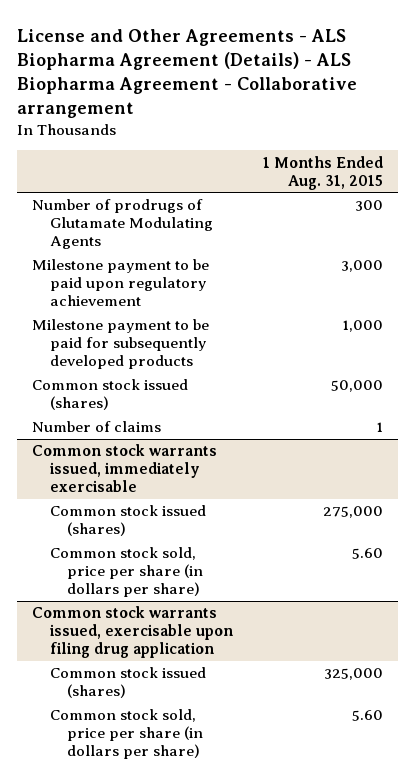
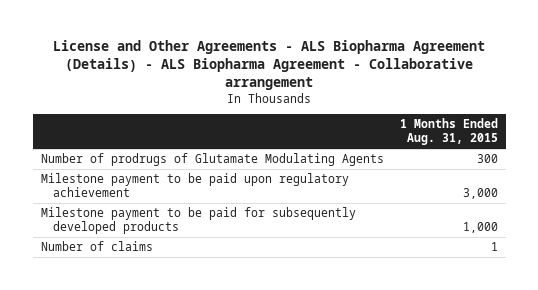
[32,379,189,411] Common stock issued (shares) -> none
[32,444,218,493] Common stock warrants issued, immediately exercisable -> none
[49,505,206,537] Common stock issued (shares) -> none
[49,547,204,598] Common stock sold, price per share (in dollars per share) -> none
[32,606,233,659] Common stock warrants issued, exercisable upon filing drug application -> none
[49,667,206,699] Common stock issued (shares) -> none
[49,709,204,760] Common stock sold, price per share (in dollars per share) -> none

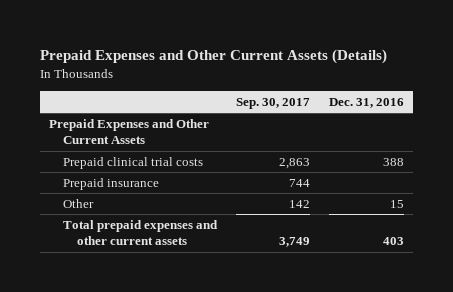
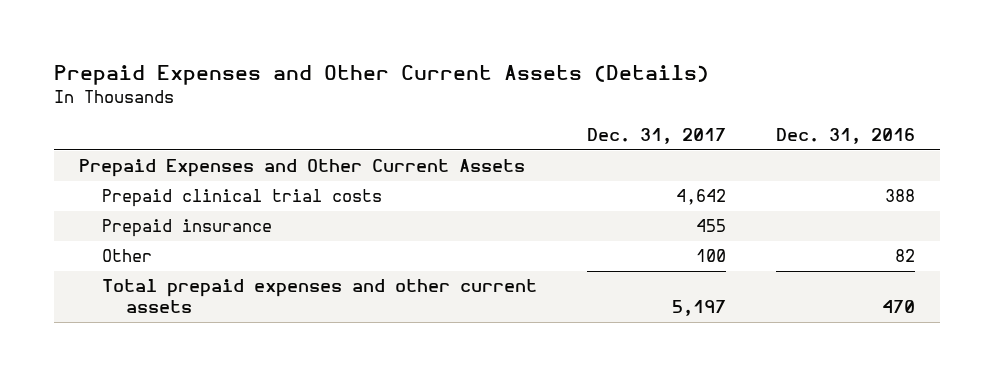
[235,97,310,109] Sep. 30, 2017 -> none
none -> [587,127,727,144] Dec. 31, 2017
[389,199,404,208] 15 -> [895,249,916,263] 82
[382,237,404,246] 403 -> [882,299,916,313] 470

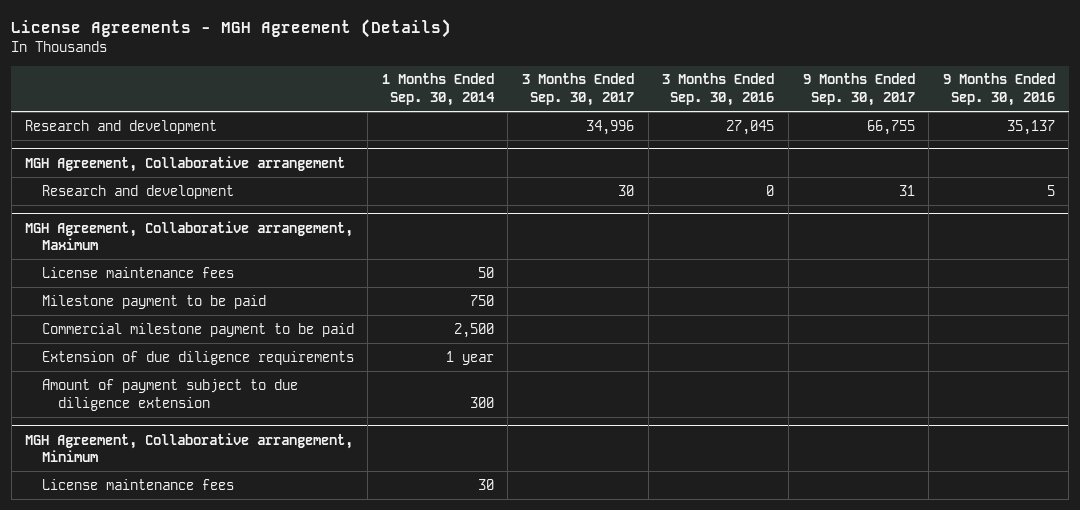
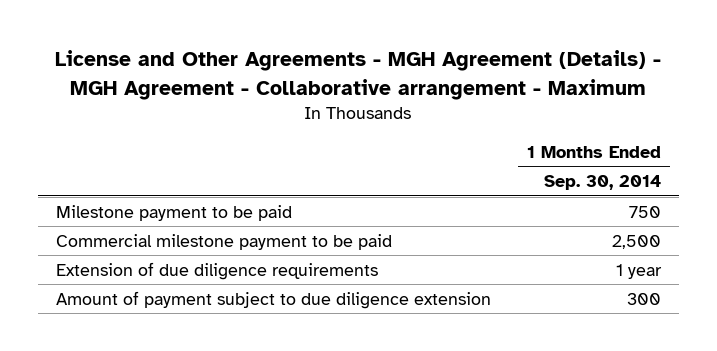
[11,18,452,38] License Agreements - MGH Agreement (Details) -> [55,50,662,100] License and Other Agreements - MGH Agreement (Details) - MGH Agreement - Collaborative arrangement - Maximum
[522,73,635,107] 3 Months Ended Sep. 30, 2017 -> none
[662,73,775,107] 3 Months Ended Sep. 30, 2016 -> none
[802,73,915,107] 9 Months Ended Sep. 30, 2017 -> none
[942,73,1055,107] 9 Months Ended Sep. 30, 2016 -> none
[25,119,218,134] Research and development -> none
[25,155,346,172] MGH Agreement, Collaborative arrangement -> none
[41,184,234,199] Research and development -> none
[25,220,354,251] MGH Agreement, Collaborative arrangement, Maximum -> none
[41,266,234,278] License maintenance fees -> none
[25,432,354,463] MGH Agreement, Collaborative arrangement, Minimum -> none
[41,478,234,490] License maintenance fees -> none

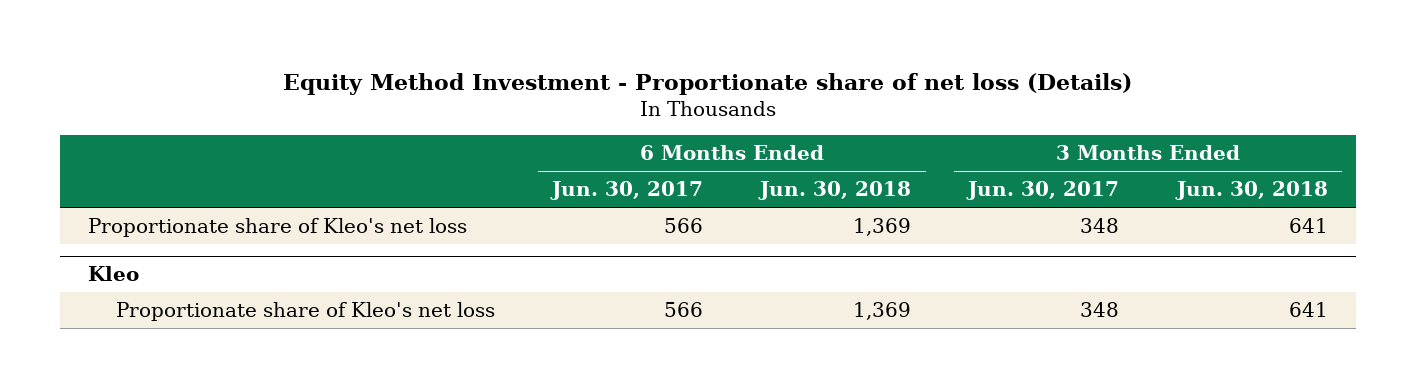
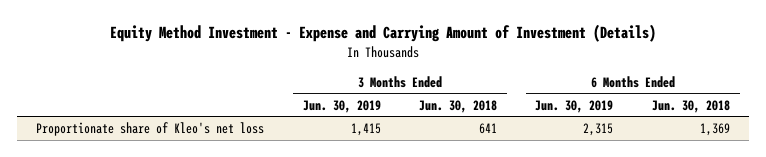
[282,72,1132,95] Equity Method Investment - Proportionate share of net loss (Details) -> [110,24,657,43] Equity Method Investment - Expense and Carrying Amount of Investment (Details)
[550,181,704,201] Jun. 30, 2017 -> none
[966,181,1120,201] Jun. 30, 2017 -> none
none -> [302,99,381,113] Jun. 30, 2019
none -> [535,99,614,113] Jun. 30, 2019
[88,266,140,282] Kleo -> none
[115,302,495,322] Proportionate share of Kleo's net loss -> none

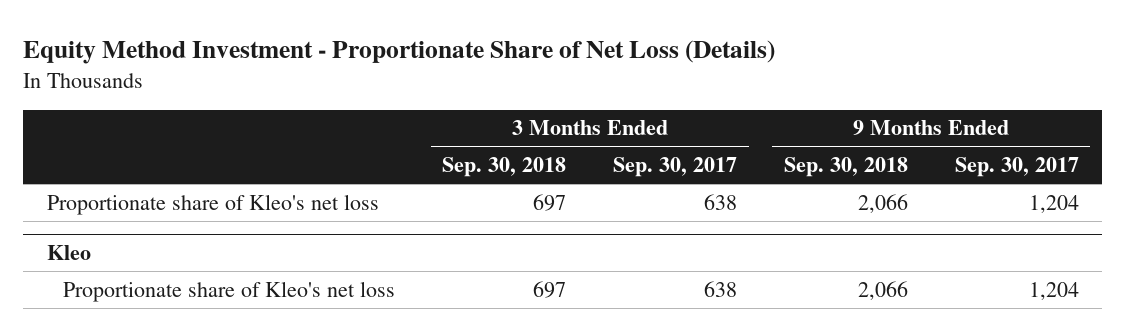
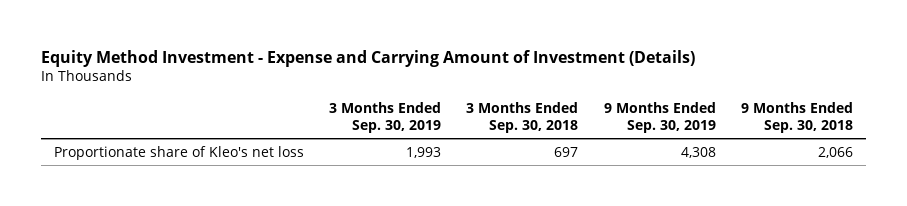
[23,39,776,64] Equity Method Investment - Proportionate Share of Net Loss (Details) -> [40,49,695,67] Equity Method Investment - Expense and Carrying Amount of Investment (Details)
[613,157,738,178] Sep. 30, 2017 -> none
[954,157,1079,178] Sep. 30, 2017 -> none
none -> [328,102,441,134] 3 Months Ended Sep. 30, 2019
none -> [603,102,716,134] 9 Months Ended Sep. 30, 2019
[46,245,91,261] Kleo -> none
[63,280,396,302] Proportionate share of Kleo's net loss -> none

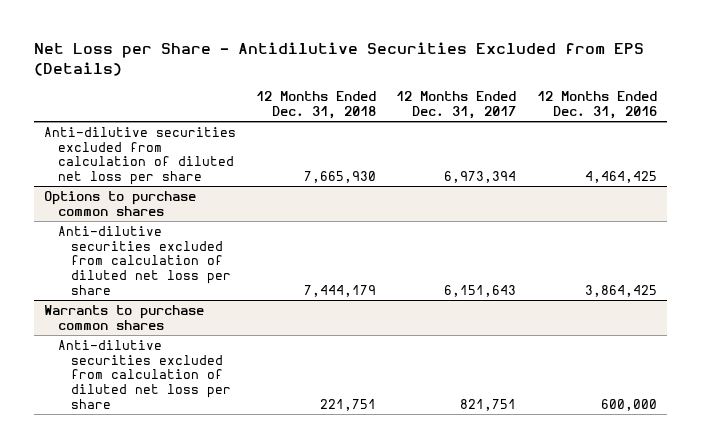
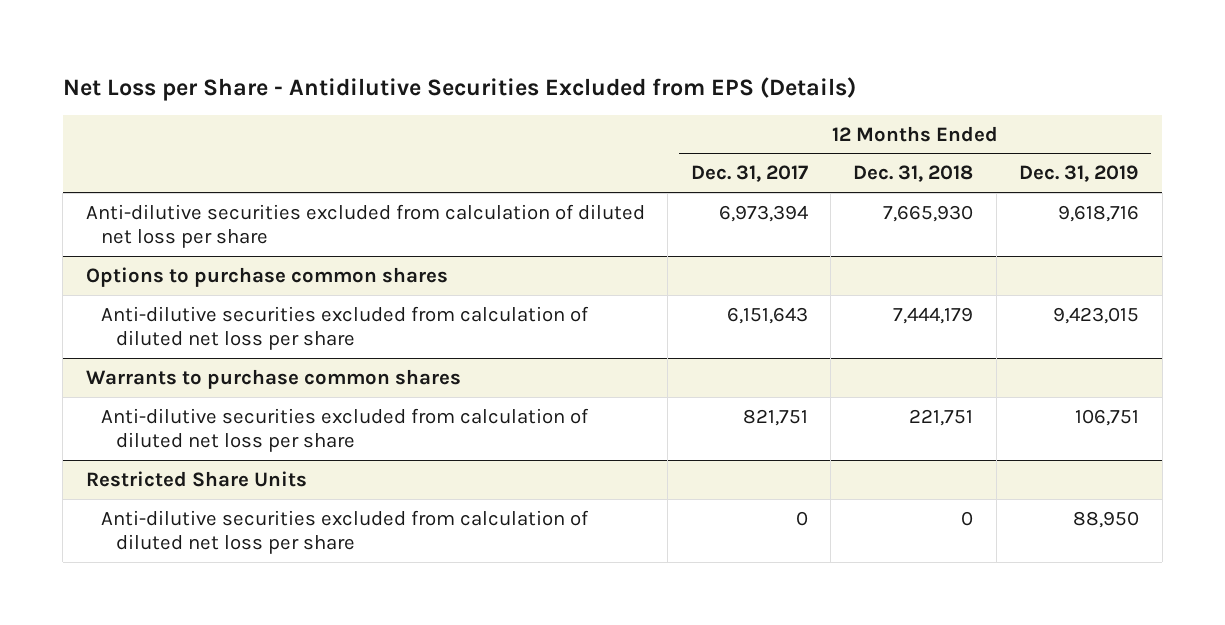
[536,91,657,120] 12 Months Ended Dec. 31, 2016 -> none
none -> [1019,165,1140,183] Dec. 31, 2019
none -> [85,470,307,487] Restricted Share Units
none -> [100,509,589,555] Anti-dilutive securities excluded from calculation of diluted net loss per share

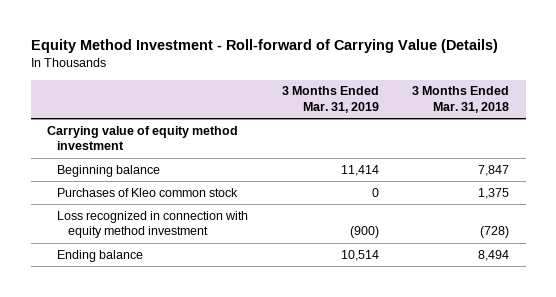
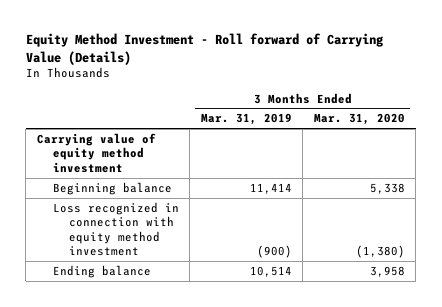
[30,39,498,54] Equity Method Investment - Roll-forward of Carrying Value (Details) -> [25,32,384,65] Equity Method Investment - Roll forward of Carrying Value (Details)
[412,86,510,113] 3 Months Ended Mar. 31, 2018 -> none
none -> [313,113,405,126] Mar. 31, 2020
[57,187,239,197] Purchases of Kleo common stock -> none

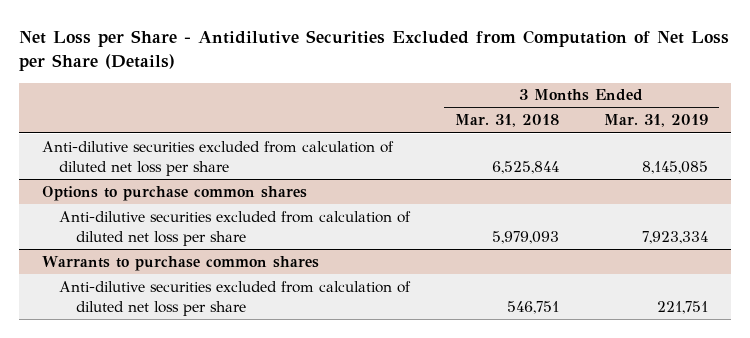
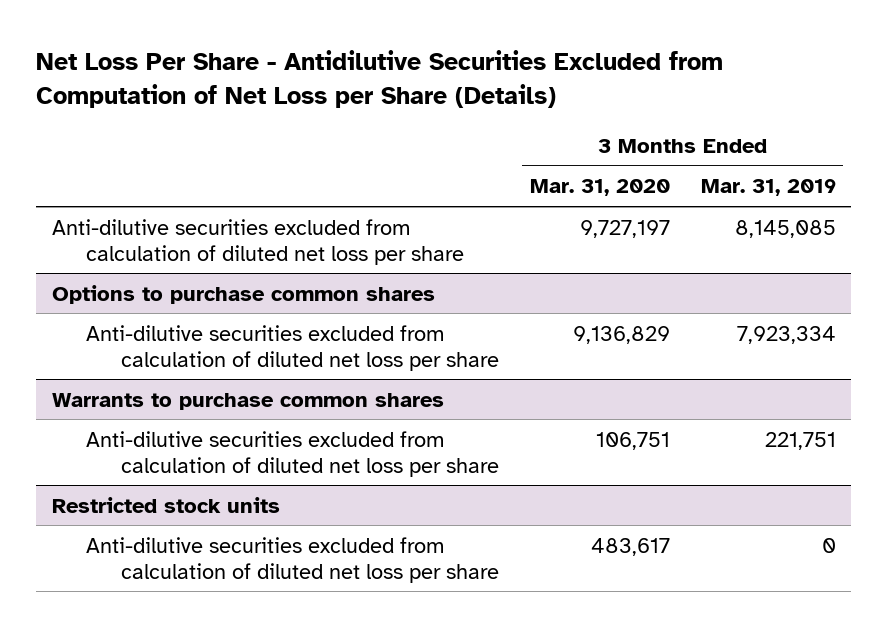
[19,30,730,72] Net Loss per Share - Antidilutive Securities Excluded from Computation of Net Loss per Share (Details) -> [36,50,724,108] Net Loss Per Share - Antidilutive Securities Excluded from Computation of Net Loss per Share (Details)
[454,114,559,128] Mar. 31, 2018 -> none
none -> [529,179,670,197] Mar. 31, 2020
none -> [51,496,280,513] Restricted stock units
none -> [86,536,499,583] Anti-dilutive securities excluded from calculation of diluted net loss per share

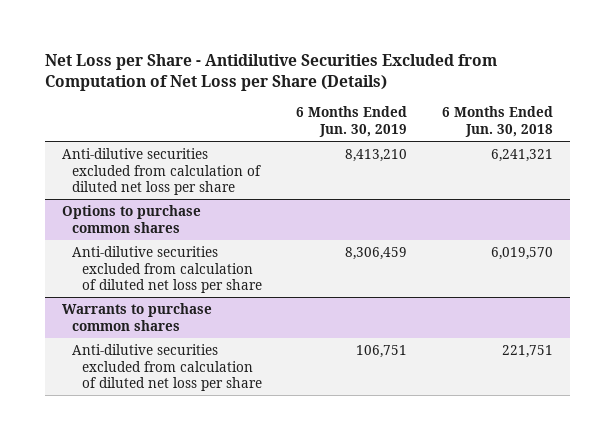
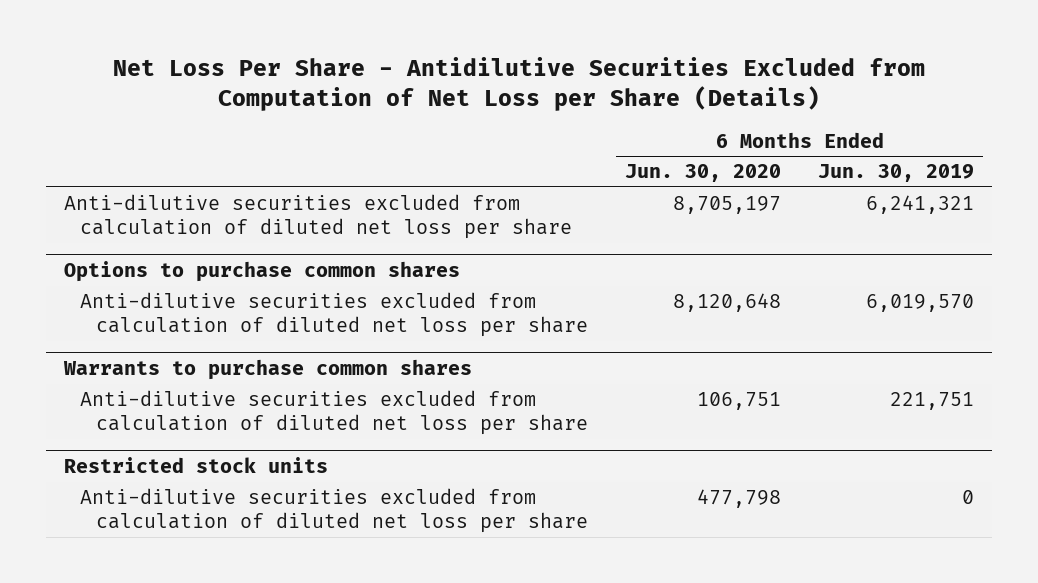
[44,53,497,91] Net Loss per Share - Antidilutive Securities Excluded from Computation of Net Loss per Share (Details) -> [113,56,926,111] Net Loss Per Share - Antidilutive Securities Excluded from Computation of Net Loss per Share (Details)
[441,106,553,137] 6 Months Ended Jun. 30, 2018 -> none
none -> [625,164,782,183] Jun. 30, 2020
[345,149,408,163] 8,413,210 -> [865,195,974,215] 6,241,321
[345,247,408,261] 8,306,459 -> [865,294,974,313] 6,019,570
[356,345,408,359] 106,751 -> [889,392,974,411] 221,751
none -> [64,457,329,474] Restricted stock units
none -> [80,488,589,534] Anti-dilutive securities excluded from calculation of diluted net loss per share

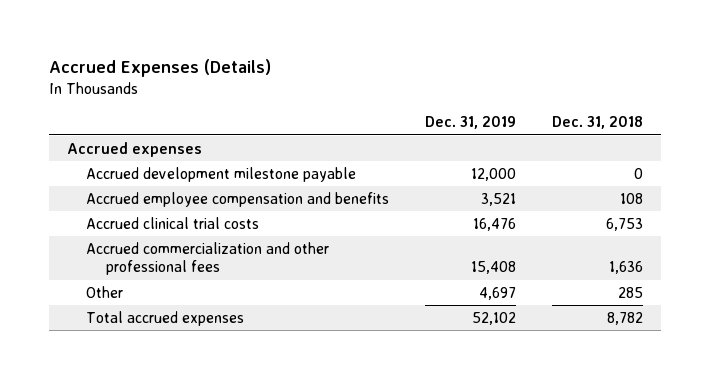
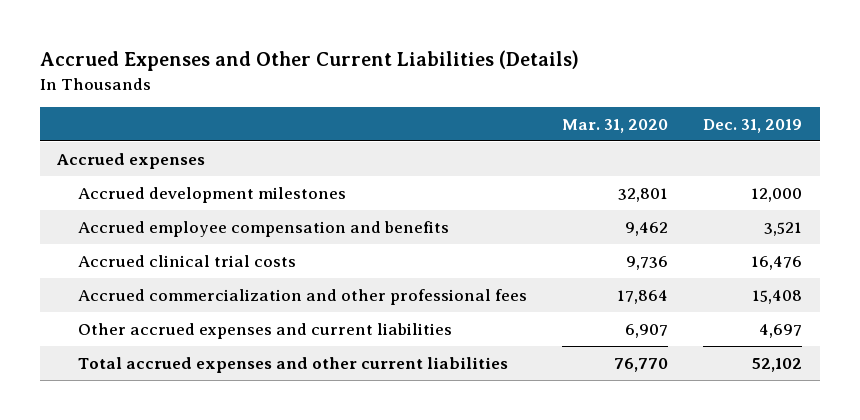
[49,59,272,78] Accrued Expenses (Details) -> [39,50,579,72] Accrued Expenses and Other Current Liabilities (Details)
[551,116,643,130] Dec. 31, 2018 -> none
none -> [562,118,669,133] Mar. 31, 2020
[86,166,357,182] Accrued development milestone payable -> [78,186,347,203] Accrued development milestones
[86,285,124,298] Other -> [78,322,453,339] Other accrued expenses and current liabilities
[86,310,245,326] Total accrued expenses -> [78,356,509,373] Total accrued expenses and other current liabilities

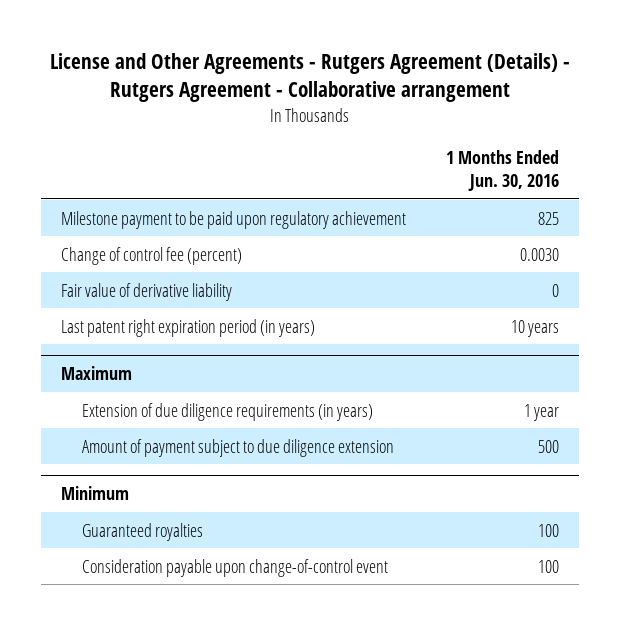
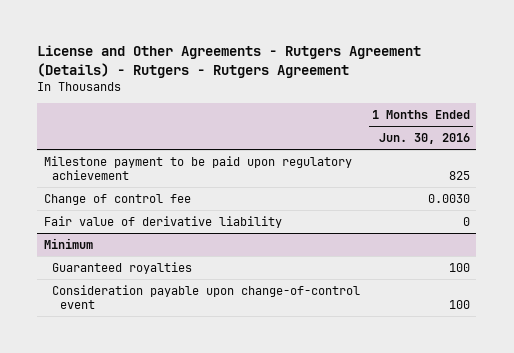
[50,53,571,103] License and Other Agreements - Rutgers Agreement (Details) - Rutgers Agreement - Collaborative arrangement -> [37,45,422,78] License and Other Agreements - Rutgers Agreement (Details) - Rutgers - Rutgers Agreement
[61,246,243,265] Change of control fee (percent) -> [43,193,191,205] Change of control fee
[61,318,316,337] Last patent right expiration period (in years) -> none
[61,365,133,380] Maximum -> none
[81,402,373,421] Extension of due diligence requirements (in years) -> none
[81,438,394,457] Amount of payment subject to due diligence extension -> none

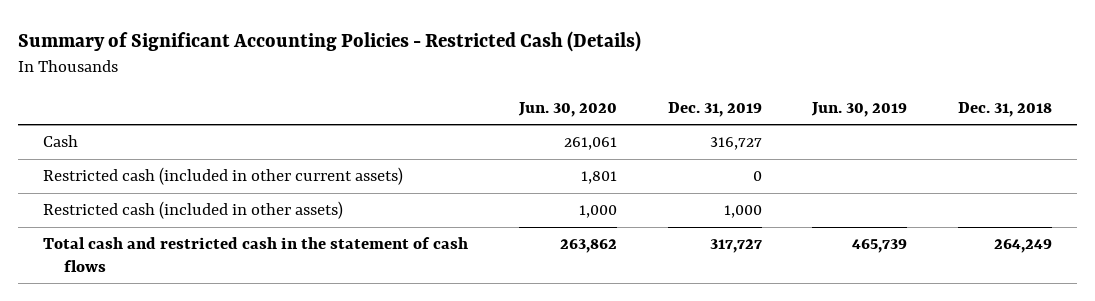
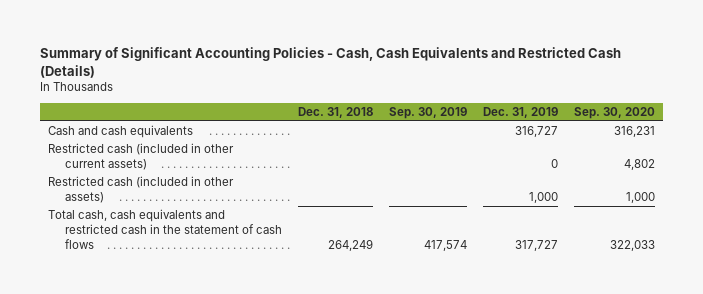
[17,30,641,52] Summary of Significant Accounting Policies - Restricted Cash (Details) -> [40,46,622,78] Summary of Significant Accounting Policies - Cash, Cash Equivalents and Restricted Cash (Details)
[517,101,617,117] Jun. 30, 2020 -> none
[811,101,908,117] Jun. 30, 2019 -> none
none -> [389,106,468,119] Sep. 30, 2019
none -> [573,106,655,119] Sep. 30, 2020
[43,135,79,148] Cash -> [47,125,193,139] Cash and cash equivalents
[43,237,469,272] Total cash and restricted cash in the statement of cash flows -> [47,209,283,249] Total cash, cash equivalents and restricted cash in the statement of cash flows

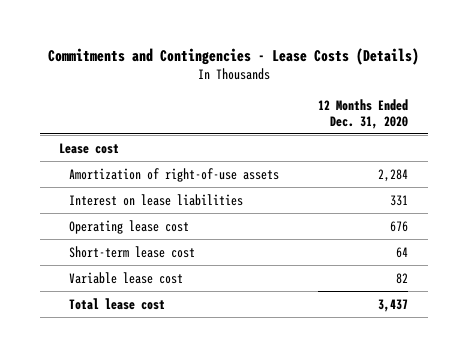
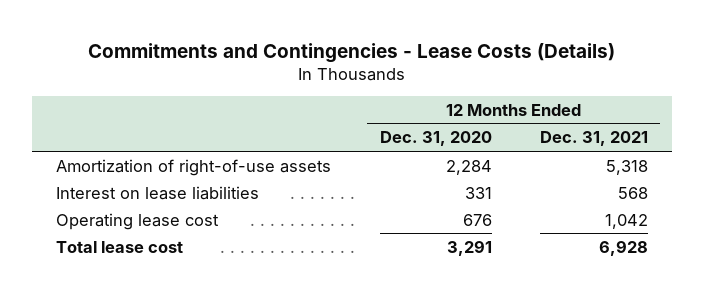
none -> [539,131,648,147] Dec. 31, 2021
[59,142,120,154] Lease cost -> none
[69,245,196,258] Short-term lease cost -> none
[69,271,184,284] Variable lease cost -> none
[378,298,409,312] 3,437 -> [446,239,492,256] 3,291

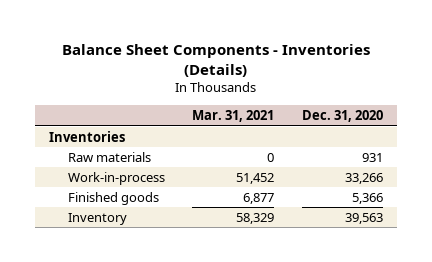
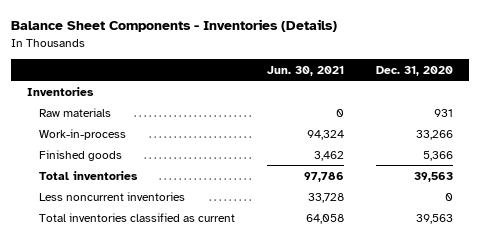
[192,109,275,122] Mar. 31, 2021 -> none
none -> [266,65,344,76] Jun. 30, 2021
none -> [38,170,138,180] Total inventories
none -> [38,191,185,201] Less noncurrent inventories
[67,212,127,225] Inventory -> [38,212,235,222] Total inventories classified as current

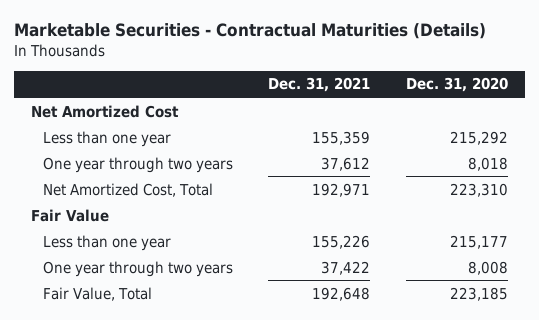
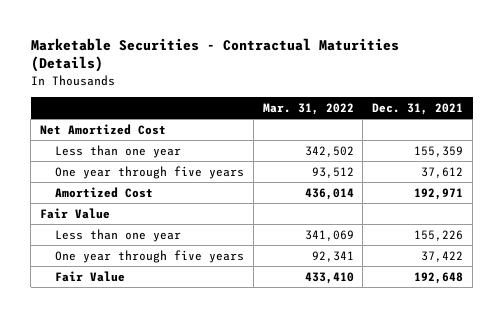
[405,77,508,93] Dec. 31, 2020 -> none
none -> [262,102,354,115] Mar. 31, 2022
[42,156,233,173] One year through two years -> [54,165,244,179] One year through five years
[42,182,213,197] Net Amortized Cost, Total -> [54,186,153,198] Amortized Cost
[42,260,233,277] One year through two years -> [54,249,244,263] One year through five years
[42,286,152,301] Fair Value, Total -> [54,270,125,282] Fair Value

